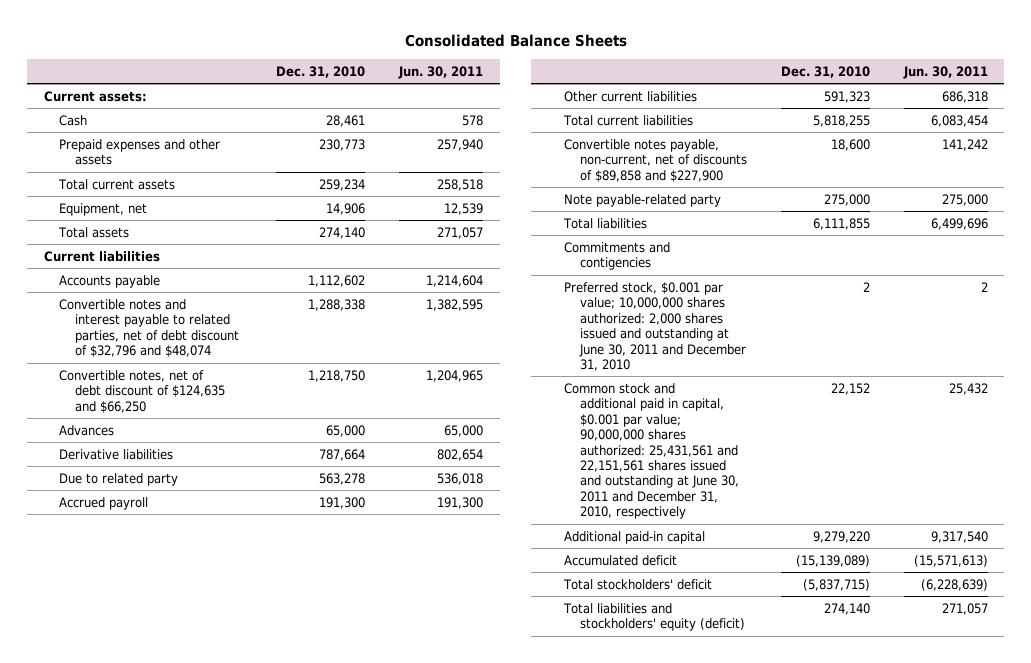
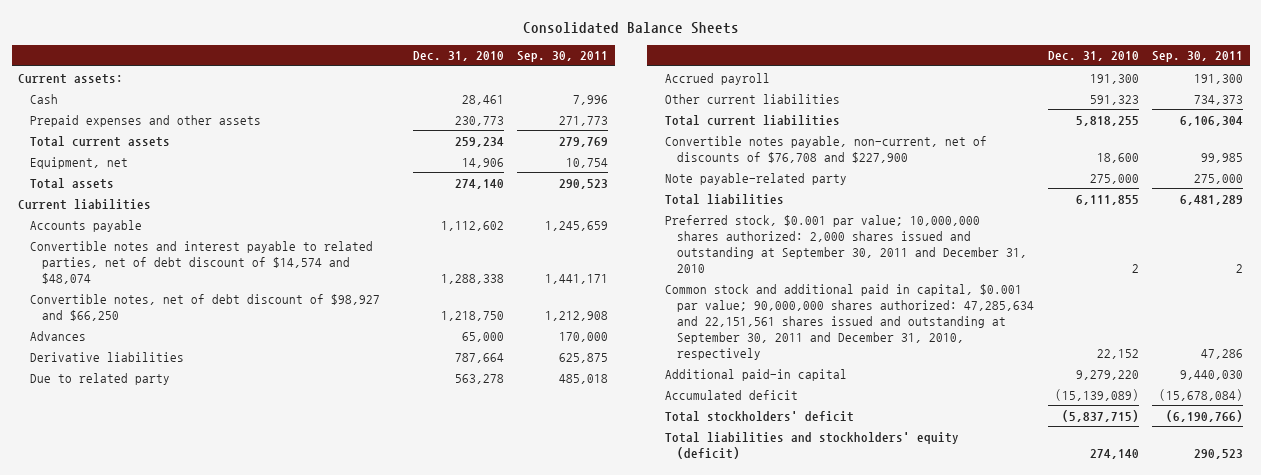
[397,65,483,79] Jun. 30, 2011 -> none
none -> [516,51,608,63] Sep. 30, 2011
[59,298,239,358] Convertible notes and interest payable to related parties, net of debt discount of $32,796 and $48,074 -> [30,240,374,284] Convertible notes and interest payable to related parties, net of debt discount of $14,574 and $48,074
[59,369,225,413] Convertible notes, net of debt discount of $124,635 and $66,250 -> [30,293,381,321] Convertible notes, net of debt discount of $98,927 and $66,250
[564,138,747,182] Convertible notes payable, non-current, net of discounts of $89,858 and $227,900 -> [665,135,988,163] Convertible notes payable, non-current, net of discounts of $76,708 and $227,900
[564,241,671,271] Commitments and contigencies -> none
[564,281,746,371] Preferred stock, $0.001 par value; 10,000,000 shares authorized: 2,000 shares issued and outstanding at June 30, 2011 and December 31, 2010 -> [665,214,1028,273] Preferred stock, $0.001 par value; 10,000,000 shares authorized: 2,000 shares issued and outstanding at September 30, 2011 and December 31, 2010
[564,382,739,520] Common stock and additional paid in capital, $0.001 par value; 90,000,000 shares authorized: 25,431,561 and 22,151,561 shares issued and outstanding at June 30, 2011 and December 31, 2010, respectively -> [665,283,1035,360] Common stock and additional paid in capital, $0.001 par value; 90,000,000 shares authorized: 47,285,634 and 22,151,561 shares issued and outstanding at September 30, 2011 and December 31, 2010, respectively

